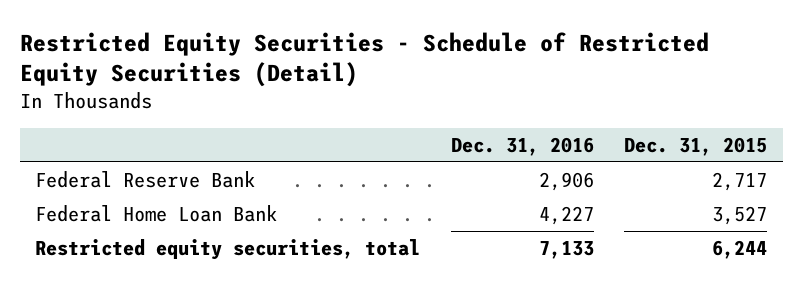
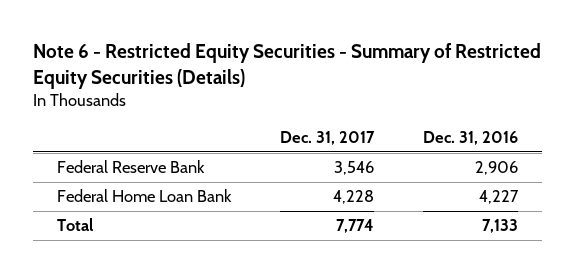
[19,31,709,88] Restricted Equity Securities - Schedule of Restricted Equity Securities (Detail) -> [32,43,541,89] Note 6 - Restricted Equity Securities - Summary of Restricted Equity Securities (Details)
[624,136,768,156] Dec. 31, 2015 -> none
none -> [279,130,375,145] Dec. 31, 2017
[35,238,421,260] Restricted equity securities, total -> [57,218,94,232] Total

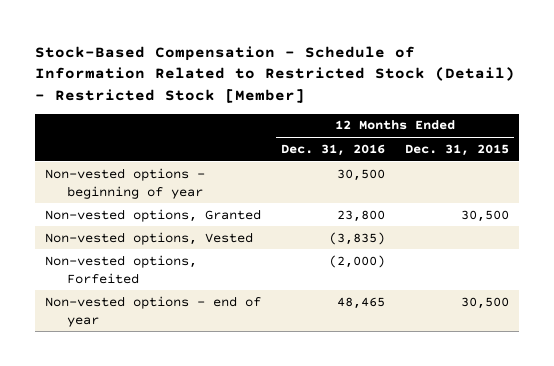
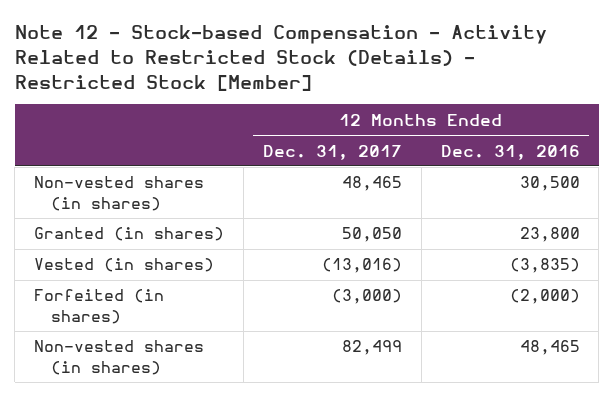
[35,45,516,103] Stock-Based Compensation - Schedule of Information Related to Restricted Stock (Detail) - Restricted Stock [Member] -> [14,25,547,91] Note 12 - Stock-based Compensation - Activity Related to Restricted Stock (Details) - Restricted Stock [Member]
[404,143,509,156] Dec. 31, 2015 -> none
none -> [262,144,402,160] Dec. 31, 2017
[45,167,206,199] Non-vested options - beginning of year -> [34,176,205,211] Non-vested shares (in shares)
[45,208,262,222] Non-vested options, Granted -> [34,227,225,242] Granted (in shares)
[45,231,254,245] Non-vested options, Vested -> [34,258,215,273] Vested (in shares)
[45,254,198,284] Non-vested options, Forfeited -> [34,289,165,324] Forfeited (in shares)
[45,295,262,327] Non-vested options - end of year -> [34,340,205,375] Non-vested shares (in shares)

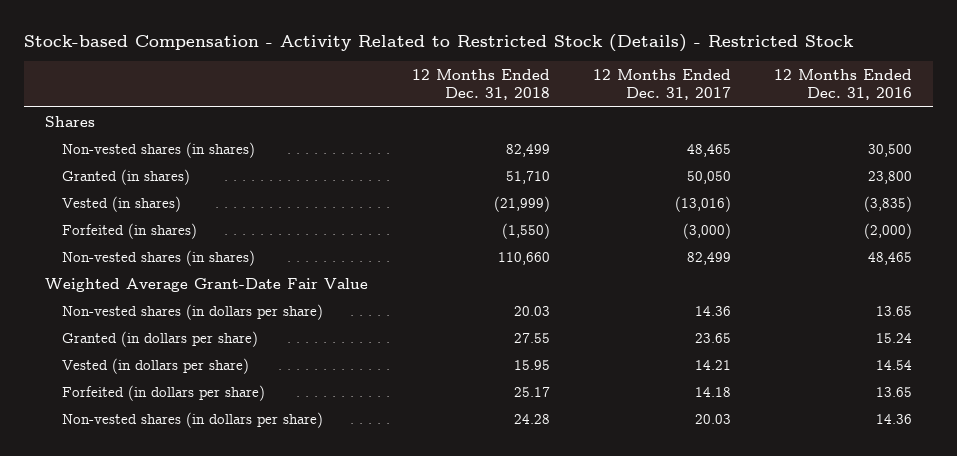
[14,25,547,91] Note 12 - Stock-based Compensation - Activity Related to Restricted Stock (Details) - Restricted Stock [Member] -> [23,33,854,52] Stock-based Compensation - Activity Related to Restricted Stock (Details) - Restricted Stock
none -> [411,68,550,101] 12 Months Ended Dec. 31, 2018
none -> [45,115,96,127] Shares
none -> [45,277,369,292] Weighted Average Grant-Date Fair Value
none -> [62,303,324,320] Non-vested shares (in dollars per share)
none -> [62,330,259,347] Granted (in dollars per share)
none -> [62,357,250,374] Vested (in dollars per share)
none -> [62,384,266,401] Forfeited (in dollars per share)
none -> [62,411,324,428] Non-vested shares (in dollars per share)

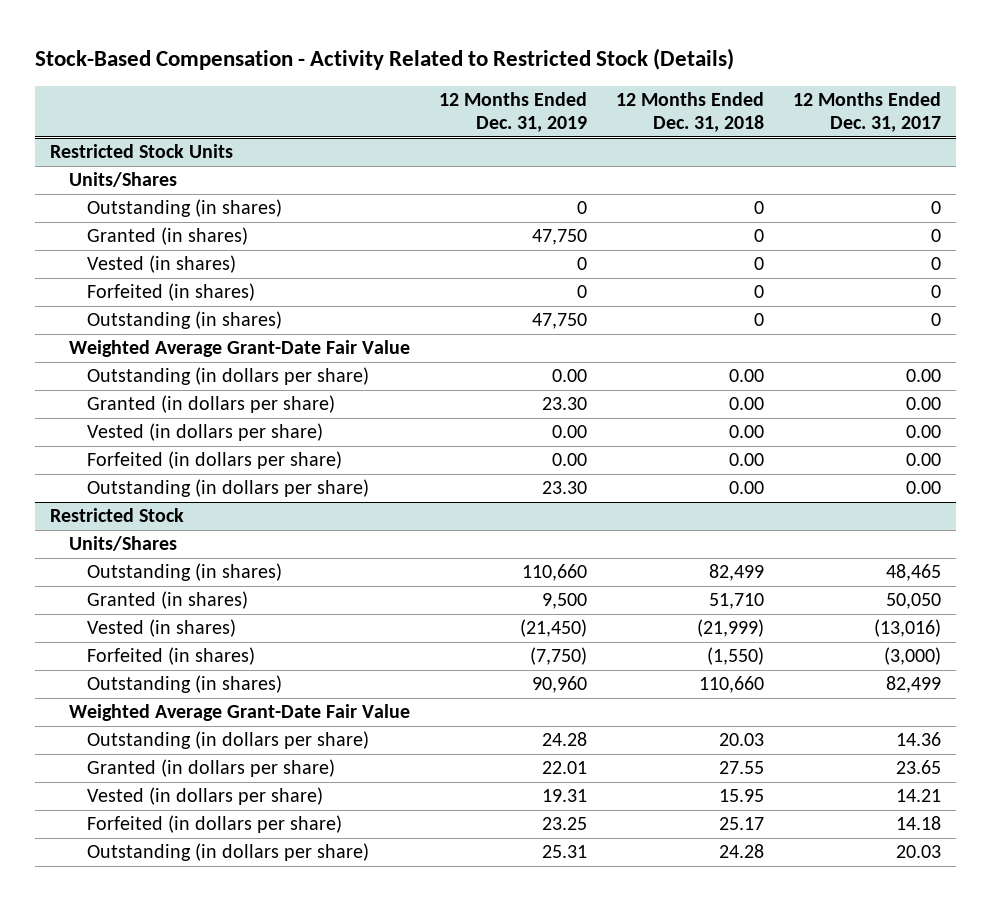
[23,33,854,52] Stock-based Compensation - Activity Related to Restricted Stock (Details) - Restricted Stock -> [35,48,735,71] Stock-Based Compensation - Activity Related to Restricted Stock (Details)
[773,68,912,101] 12 Months Ended Dec. 31, 2016 -> none
none -> [438,92,587,133] 12 Months Ended Dec. 31, 2019
none -> [50,144,234,159] Restricted Stock Units
[45,115,96,127] Shares -> [68,172,177,188] Units/Shares
[62,141,256,158] Non-vested shares (in shares) -> [87,199,283,218] Outstanding (in shares)
[505,143,550,157] 82,499 -> [753,201,764,215] 0
[686,143,731,157] 48,465 -> [931,201,942,215] 0
none -> [87,227,249,246] Granted (in shares)
none -> [87,255,237,274] Vested (in shares)
none -> [87,283,256,302] Forfeited (in shares)
none -> [87,311,283,330] Outstanding (in shares)
none -> [68,340,410,358] Weighted Average Grant-Date Fair Value
none -> [87,367,370,386] Outstanding (in dollars per share)
none -> [87,395,336,414] Granted (in dollars per share)
none -> [87,423,324,442] Vested (in dollars per share)
none -> [87,451,343,470] Forfeited (in dollars per share)
none -> [87,479,370,498] Outstanding (in dollars per share)
none -> [50,508,185,523] Restricted Stock
none -> [68,536,177,552] Units/Shares
none -> [87,563,283,582] Outstanding (in shares)
[62,249,256,266] Non-vested shares (in shares) -> [87,675,283,694] Outstanding (in shares)
[62,303,324,320] Non-vested shares (in dollars per share) -> [87,731,370,750] Outstanding (in dollars per share)
[62,411,324,428] Non-vested shares (in dollars per share) -> [87,843,370,862] Outstanding (in dollars per share)

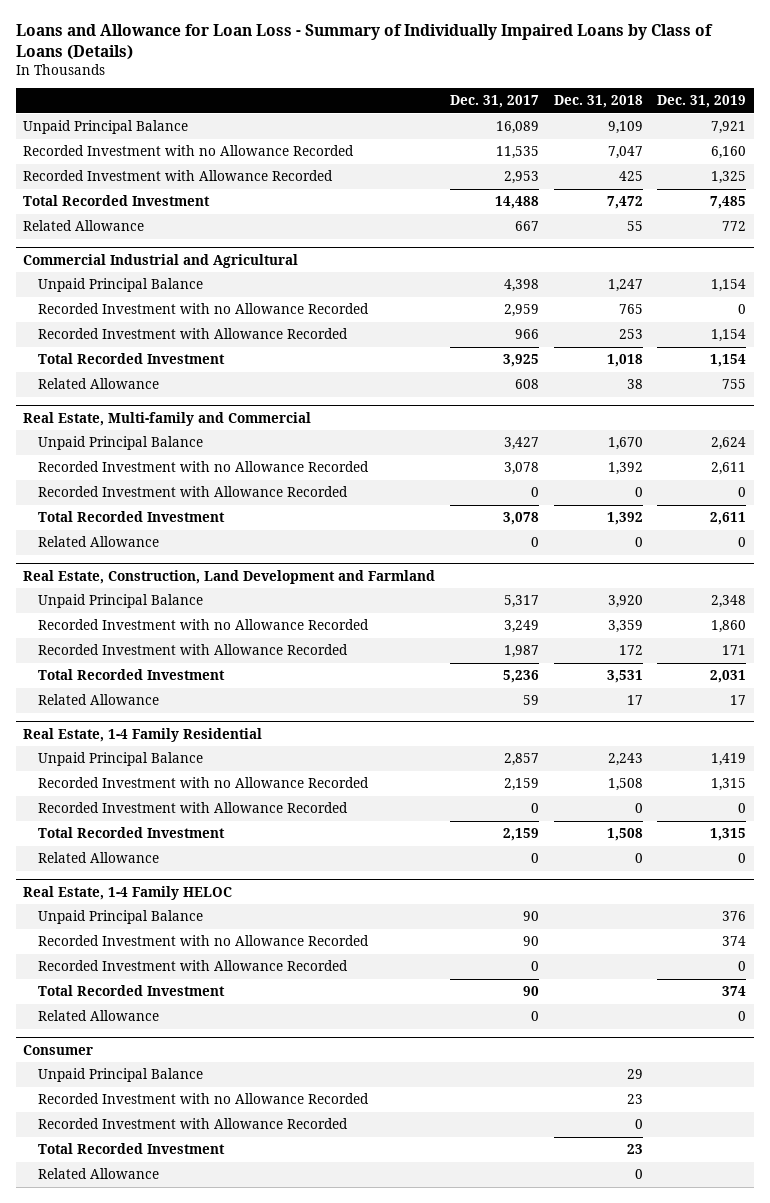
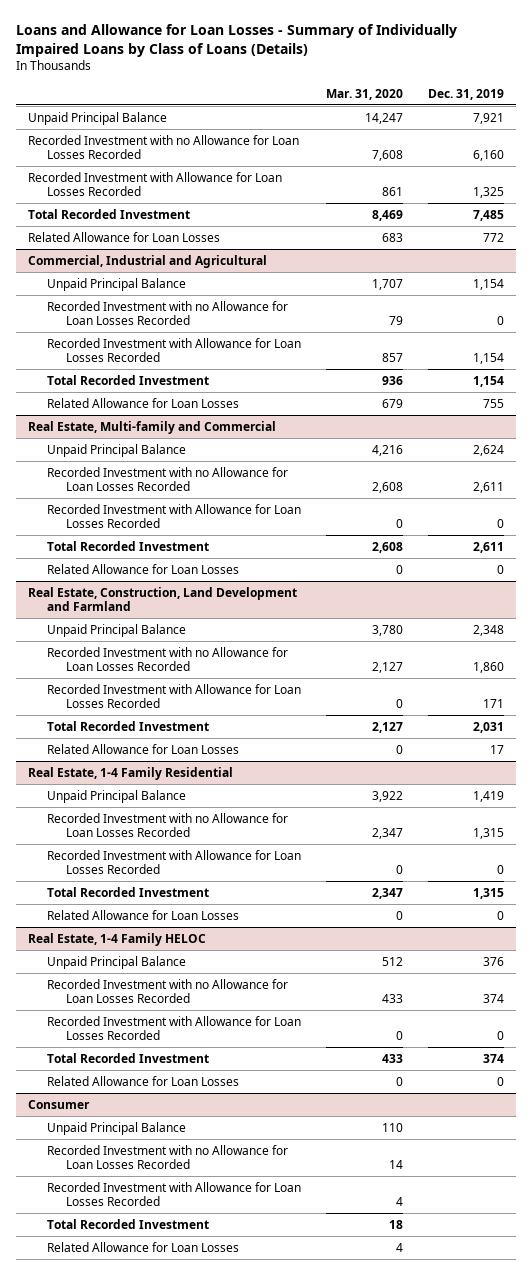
[15,24,713,60] Loans and Allowance for Loan Loss - Summary of Individually Impaired Loans by Class of Loans (Details) -> [15,23,457,57] Loans and Allowance for Loan Losses - Summary of Individually Impaired Loans by Class of Loans (Details)
[449,95,539,109] Dec. 31, 2017 -> none
[553,95,643,109] Dec. 31, 2018 -> none
none -> [325,88,403,100] Mar. 31, 2020
[23,145,355,157] Recorded Investment with no Allowance Recorded -> [28,134,300,160] Recorded Investment with no Allowance for Loan Losses Recorded
[23,170,334,182] Recorded Investment with Allowance Recorded -> [28,171,283,197] Recorded Investment with Allowance for Loan Losses Recorded
[23,220,145,232] Related Allowance -> [28,231,221,242] Related Allowance for Loan Losses
[23,253,299,268] Commercial Industrial and Agricultural -> [28,254,268,268] Commercial, Industrial and Agricultural
[37,303,369,315] Recorded Investment with no Allowance Recorded -> [46,300,288,326] Recorded Investment with no Allowance for Loan Losses Recorded
[37,328,348,340] Recorded Investment with Allowance Recorded -> [46,337,301,363] Recorded Investment with Allowance for Loan Losses Recorded
[37,378,159,390] Related Allowance -> [46,397,239,408] Related Allowance for Loan Losses
[37,461,369,473] Recorded Investment with no Allowance Recorded -> [46,466,288,492] Recorded Investment with no Allowance for Loan Losses Recorded
[37,486,348,498] Recorded Investment with Allowance Recorded -> [46,503,301,529] Recorded Investment with Allowance for Loan Losses Recorded
[37,536,159,548] Related Allowance -> [46,563,239,574] Related Allowance for Loan Losses
[37,619,369,631] Recorded Investment with no Allowance Recorded -> [46,646,288,672] Recorded Investment with no Allowance for Loan Losses Recorded
[37,644,348,656] Recorded Investment with Allowance Recorded -> [46,683,301,709] Recorded Investment with Allowance for Loan Losses Recorded
[37,694,159,706] Related Allowance -> [46,743,239,754] Related Allowance for Loan Losses
[37,777,369,789] Recorded Investment with no Allowance Recorded -> [46,812,288,838] Recorded Investment with no Allowance for Loan Losses Recorded
[37,802,348,814] Recorded Investment with Allowance Recorded -> [46,849,301,875] Recorded Investment with Allowance for Loan Losses Recorded
[37,852,159,864] Related Allowance -> [46,909,239,920] Related Allowance for Loan Losses
[37,935,369,947] Recorded Investment with no Allowance Recorded -> [46,978,288,1004] Recorded Investment with no Allowance for Loan Losses Recorded
[37,960,348,972] Recorded Investment with Allowance Recorded -> [46,1015,301,1041] Recorded Investment with Allowance for Loan Losses Recorded
[37,1010,159,1022] Related Allowance -> [46,1075,239,1086] Related Allowance for Loan Losses
[37,1093,369,1105] Recorded Investment with no Allowance Recorded -> [46,1144,288,1170] Recorded Investment with no Allowance for Loan Losses Recorded
[37,1118,348,1130] Recorded Investment with Allowance Recorded -> [46,1181,301,1207] Recorded Investment with Allowance for Loan Losses Recorded
[37,1168,159,1180] Related Allowance -> [46,1241,239,1252] Related Allowance for Loan Losses

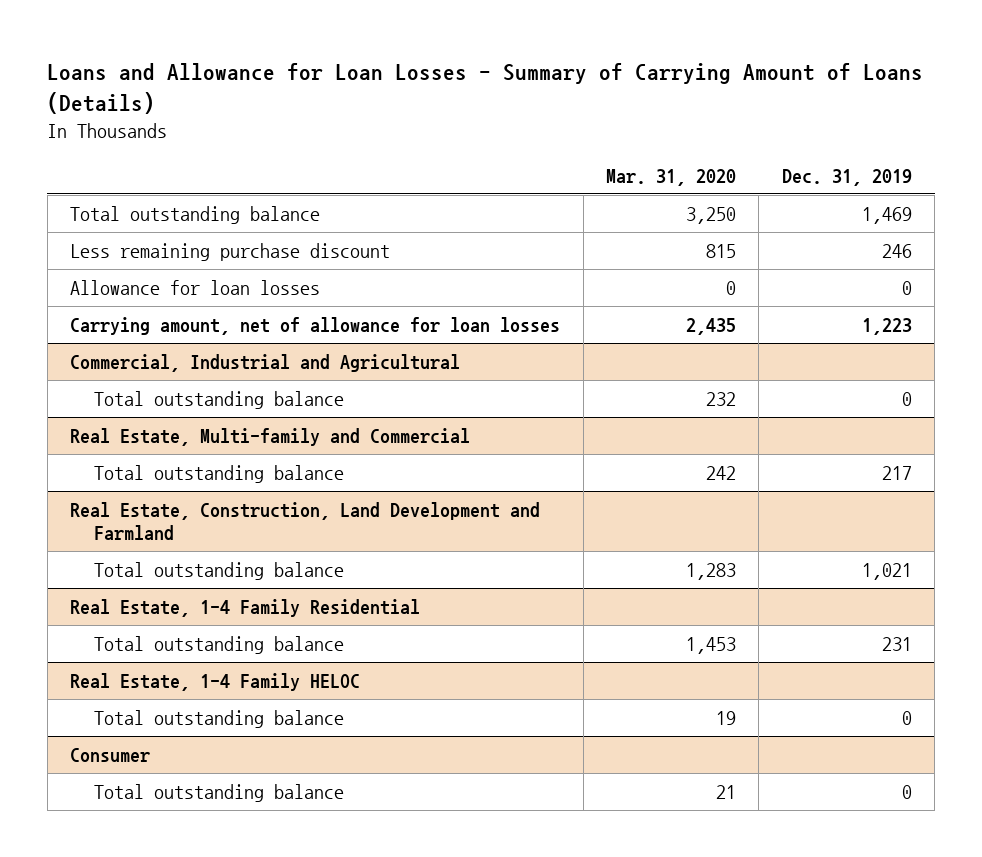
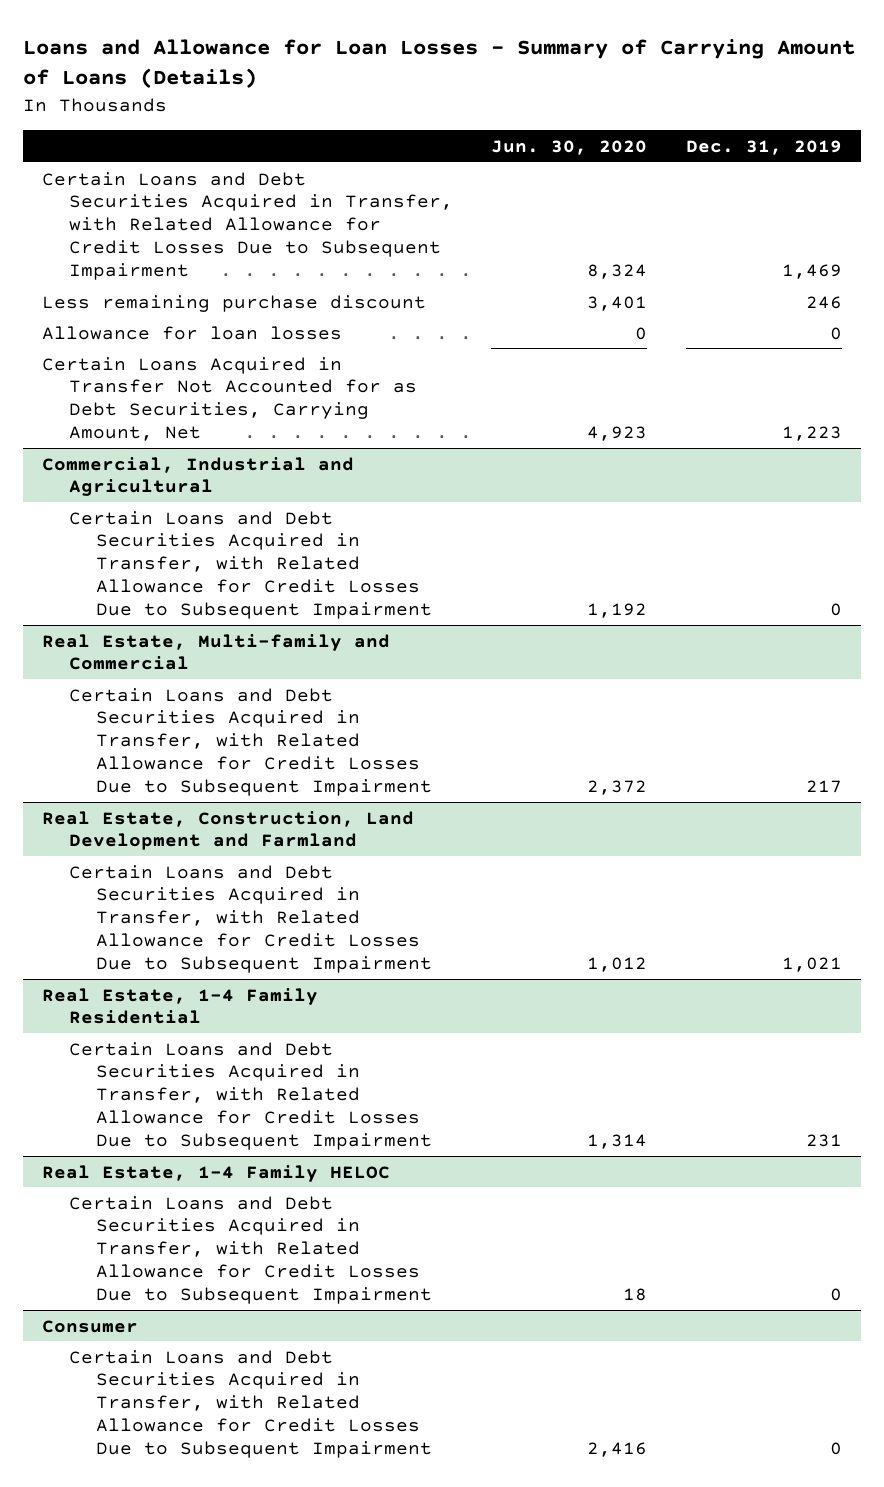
[605,168,736,186] Mar. 31, 2020 -> none
none -> [491,139,648,155] Jun. 30, 2020
[70,205,321,224] Total outstanding balance -> [42,171,453,280] Certain Loans and Debt Securities Acquired in Transfer, with Related Allowance for Credit Losses Due to Subsequent Impairment
[70,316,561,335] Carrying amount, net of allowance for loan losses -> [42,356,417,442] Certain Loans Acquired in Transfer Not Accounted for as Debt Securities, Carrying Amount, Net
[94,390,345,409] Total outstanding balance -> [68,510,432,619] Certain Loans and Debt Securities Acquired in Transfer, with Related Allowance for Credit Losses Due to Subsequent Impairment
[94,464,345,483] Total outstanding balance -> [68,687,432,796] Certain Loans and Debt Securities Acquired in Transfer, with Related Allowance for Credit Losses Due to Subsequent Impairment
[94,561,345,580] Total outstanding balance -> [68,864,432,973] Certain Loans and Debt Securities Acquired in Transfer, with Related Allowance for Credit Losses Due to Subsequent Impairment
[94,635,345,654] Total outstanding balance -> [68,1041,432,1150] Certain Loans and Debt Securities Acquired in Transfer, with Related Allowance for Credit Losses Due to Subsequent Impairment
[94,709,345,728] Total outstanding balance -> [68,1195,432,1304] Certain Loans and Debt Securities Acquired in Transfer, with Related Allowance for Credit Losses Due to Subsequent Impairment
[94,783,345,802] Total outstanding balance -> [68,1349,432,1458] Certain Loans and Debt Securities Acquired in Transfer, with Related Allowance for Credit Losses Due to Subsequent Impairment

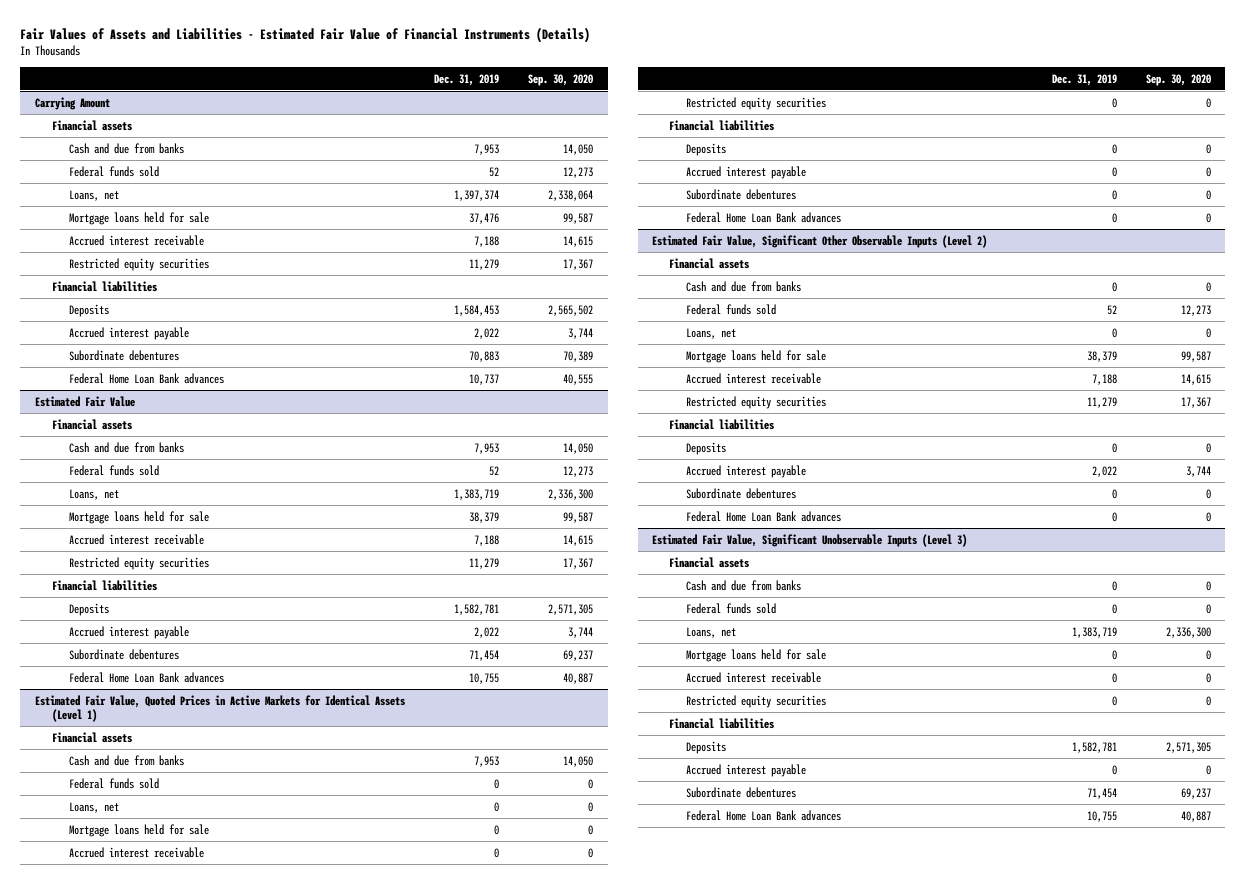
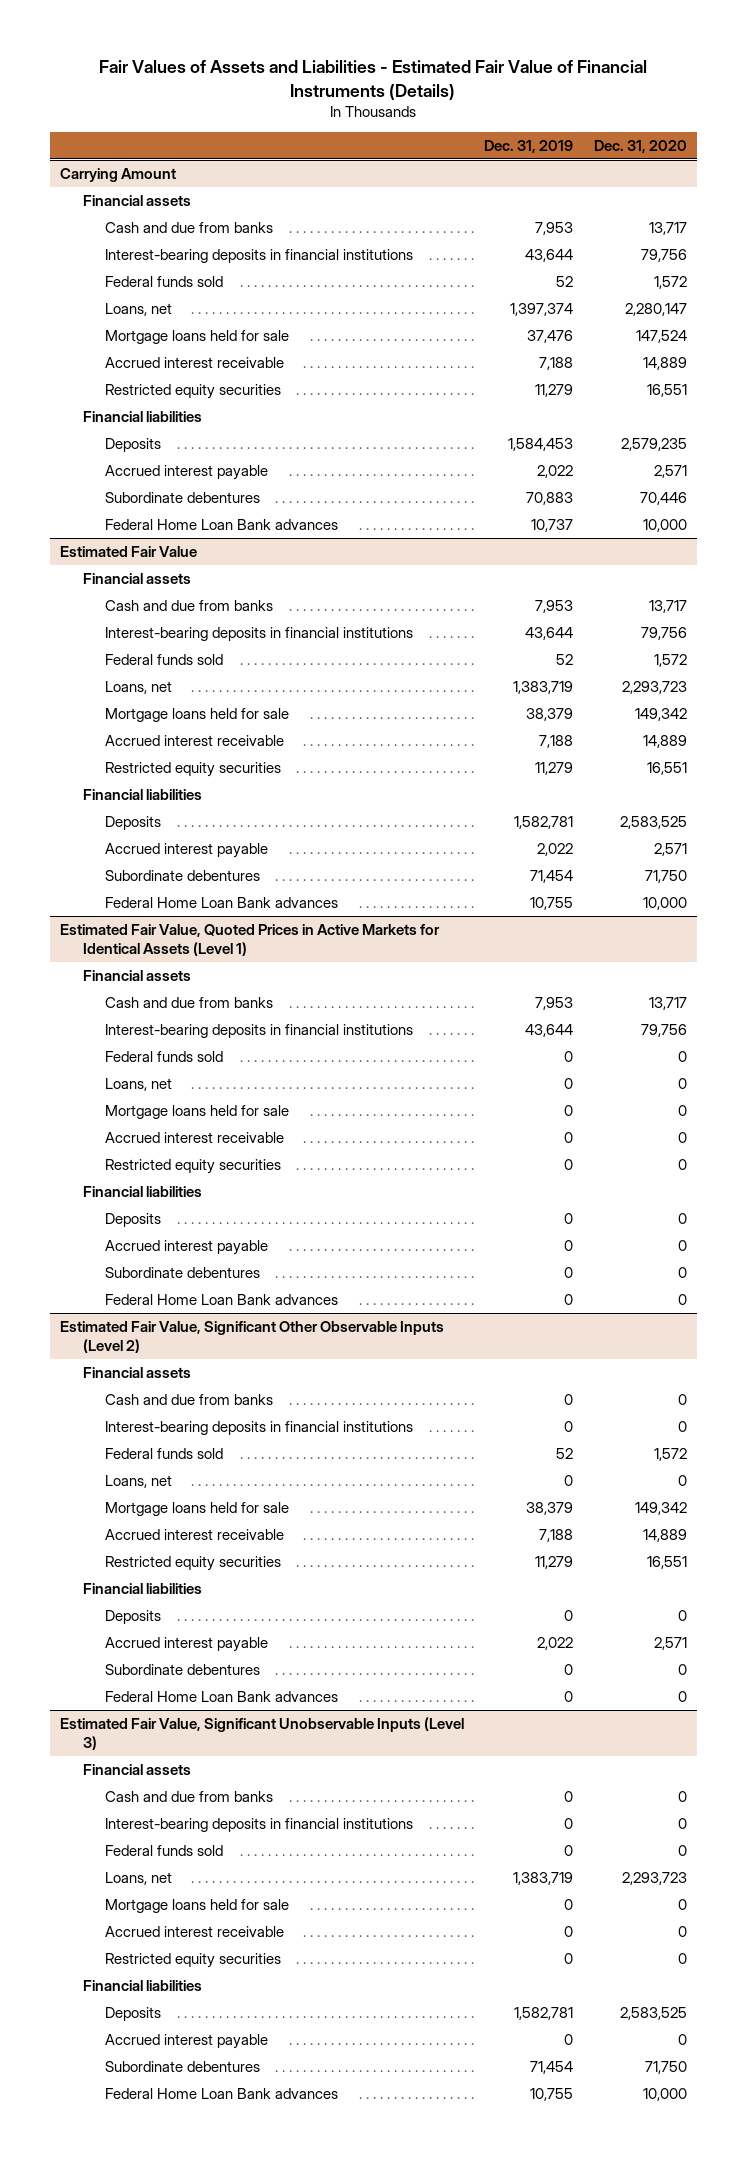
[528,73,594,86] Sep. 30, 2020 -> none
none -> [593,139,687,153] Dec. 31, 2020
none -> [105,248,414,263] Interest-bearing deposits in financial institutions
none -> [105,626,414,641] Interest-bearing deposits in financial institutions
none -> [105,1023,414,1038] Interest-bearing deposits in financial institutions
none -> [105,1420,414,1435] Interest-bearing deposits in financial institutions
none -> [105,1817,414,1832] Interest-bearing deposits in financial institutions

